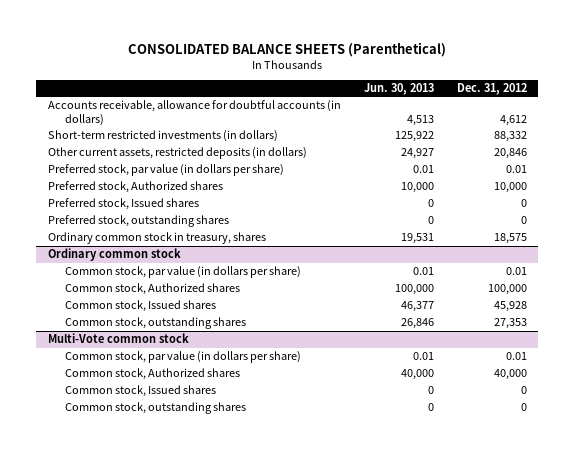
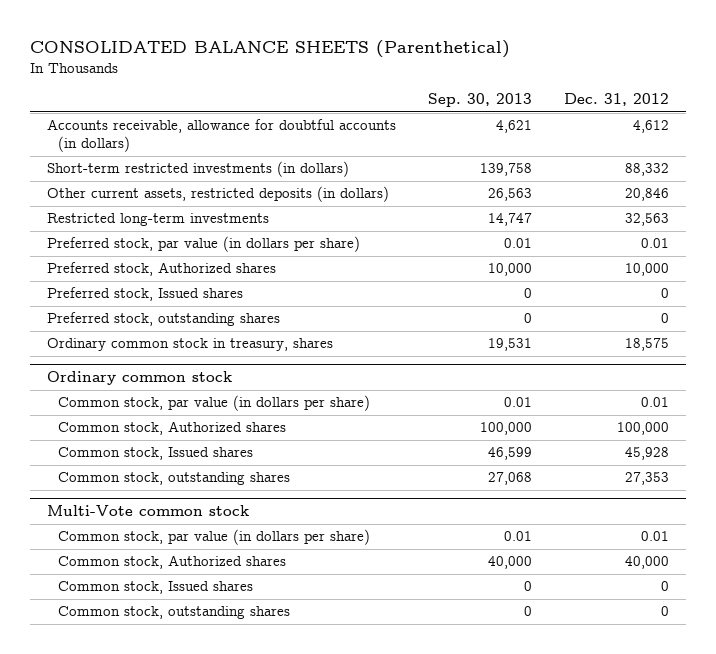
[363,83,434,96] Jun. 30, 2013 -> none
none -> [428,93,533,108] Sep. 30, 2013
none -> [46,213,269,227] Restricted long-term investments

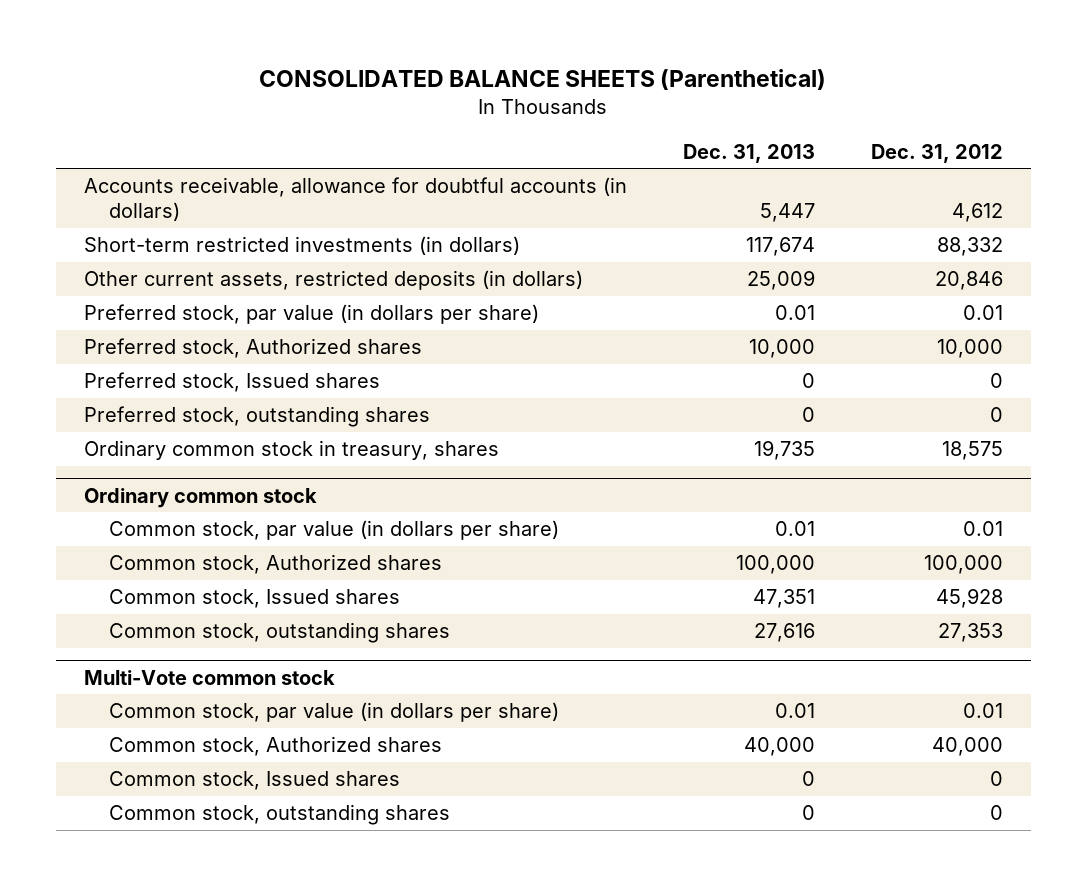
[428,93,533,108] Sep. 30, 2013 -> none
none -> [682,143,815,163] Dec. 31, 2013
[46,213,269,227] Restricted long-term investments -> none

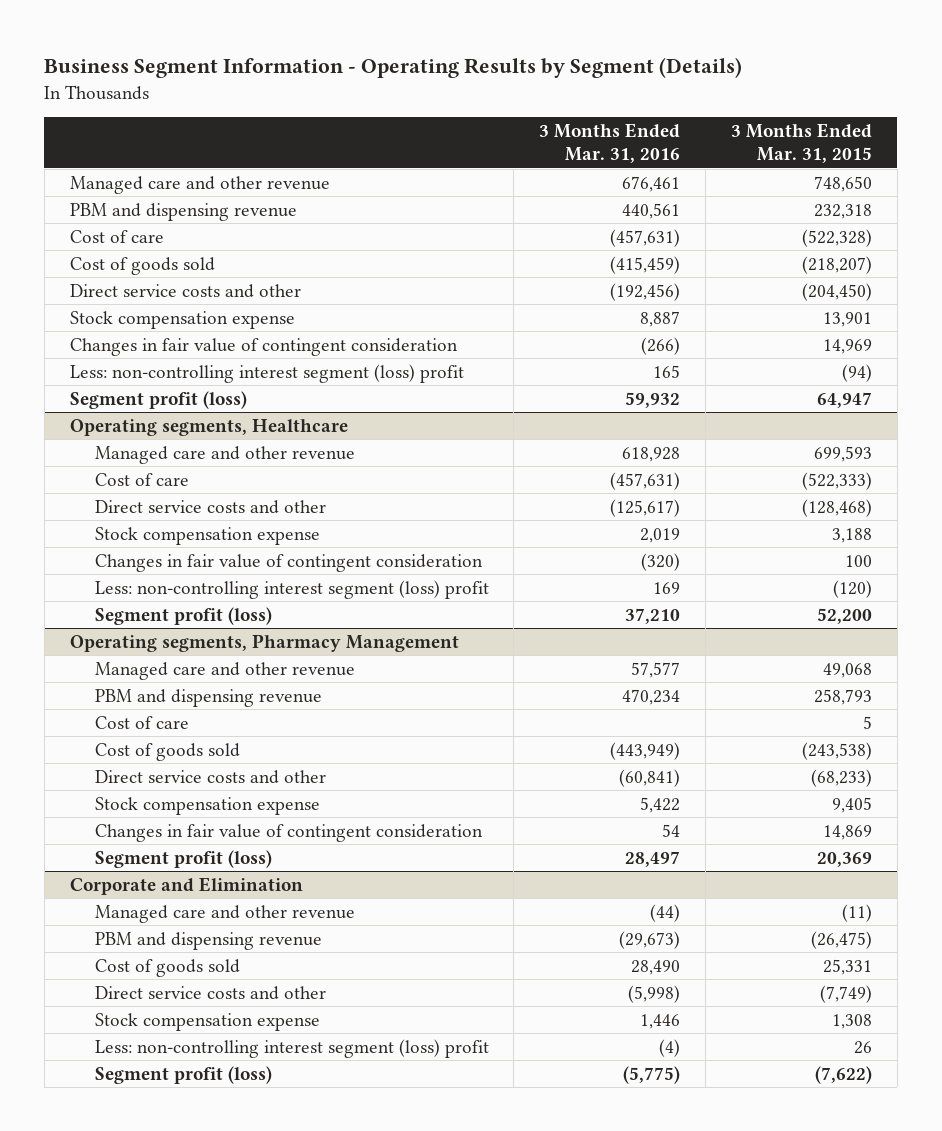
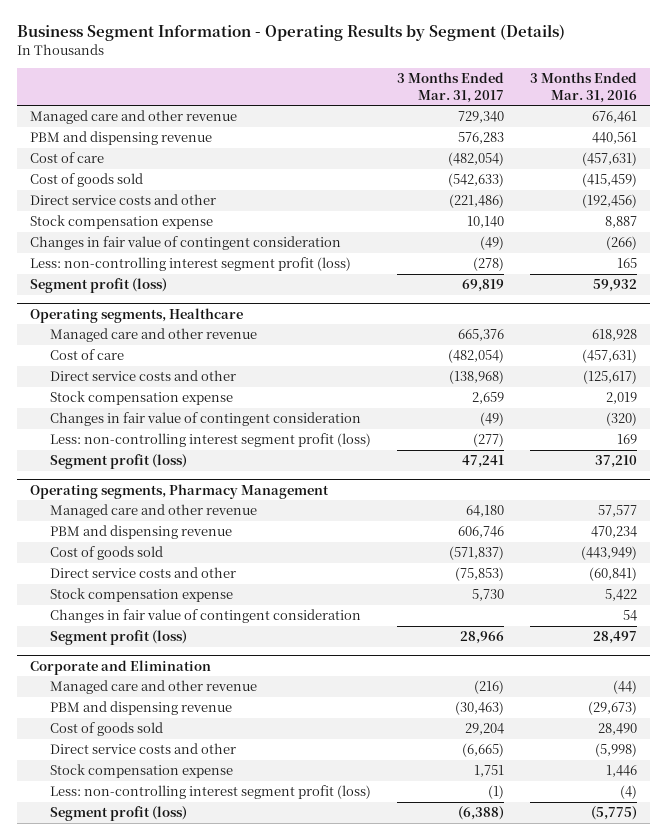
[730,123,872,163] 3 Months Ended Mar. 31, 2015 -> none
none -> [397,71,505,103] 3 Months Ended Mar. 31, 2017
[69,363,464,383] Less: non-controlling interest segment (loss) profit -> [30,257,352,272] Less: non-controlling interest segment profit (loss)
[94,579,489,599] Less: non-controlling interest segment (loss) profit -> [50,433,372,448] Less: non-controlling interest segment profit (loss)
[94,715,189,729] Cost of care -> none
[94,1038,489,1058] Less: non-controlling interest segment (loss) profit -> [50,785,372,800] Less: non-controlling interest segment profit (loss)

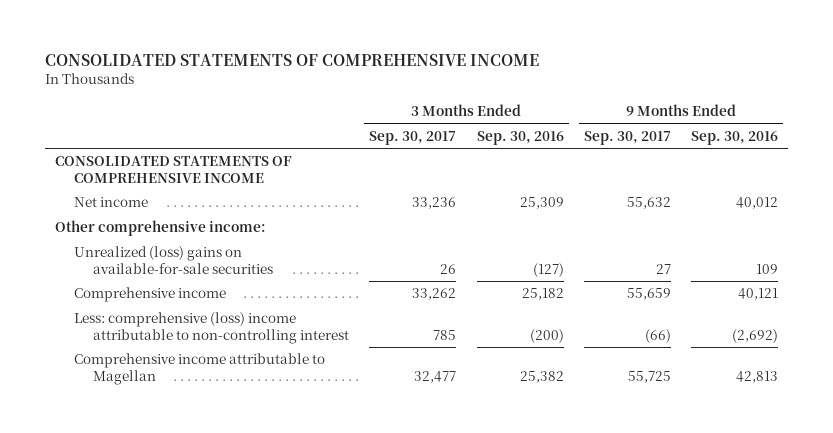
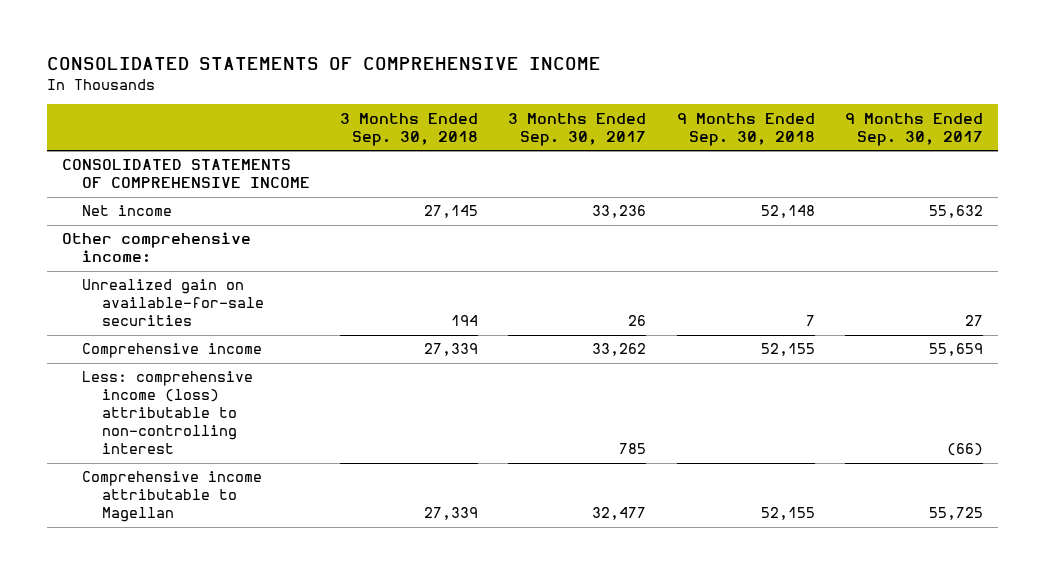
[476,130,564,145] Sep. 30, 2016 -> none
[690,130,778,145] Sep. 30, 2016 -> none
none -> [340,112,479,146] 3 Months Ended Sep. 30, 2018
none -> [676,112,815,146] 9 Months Ended Sep. 30, 2018
[74,246,274,274] Unrealized (loss) gains on available-for-sale securities -> [82,279,264,327] Unrealized gain on available-for-sale securities
[74,312,350,344] Less: comprehensive (loss) income attributable to non-controlling interest -> [82,371,254,455] Less: comprehensive income (loss) attributable to non-controlling interest

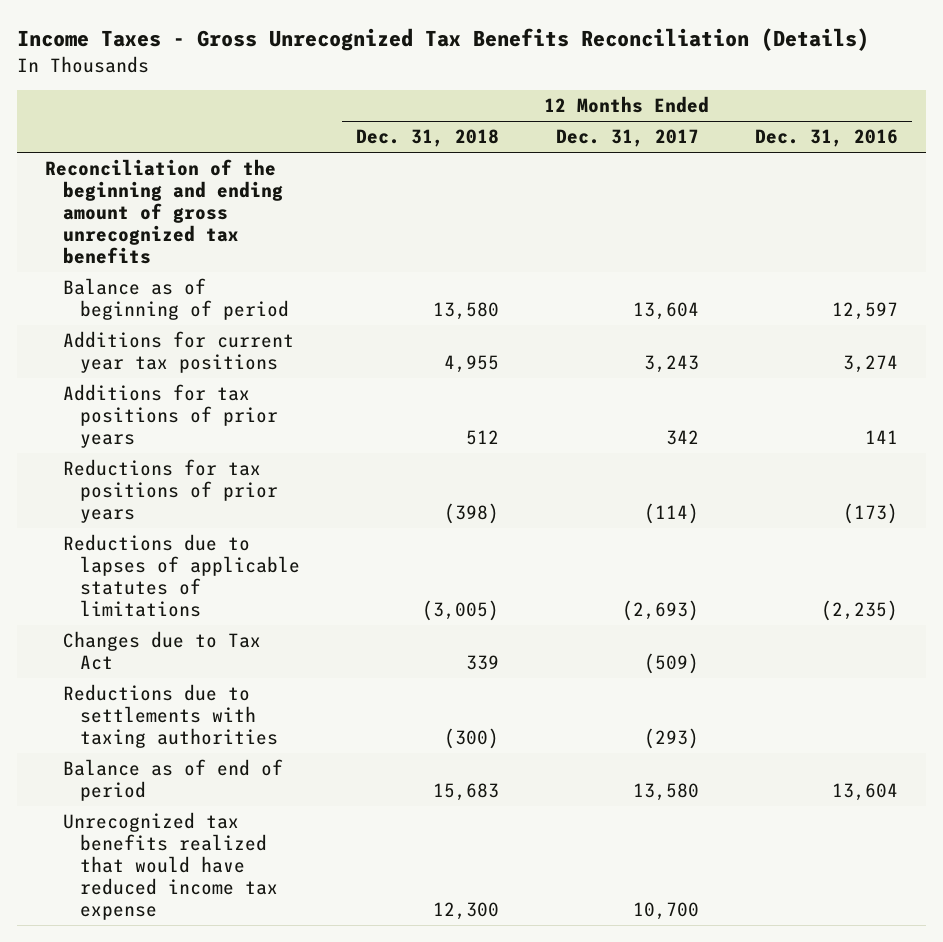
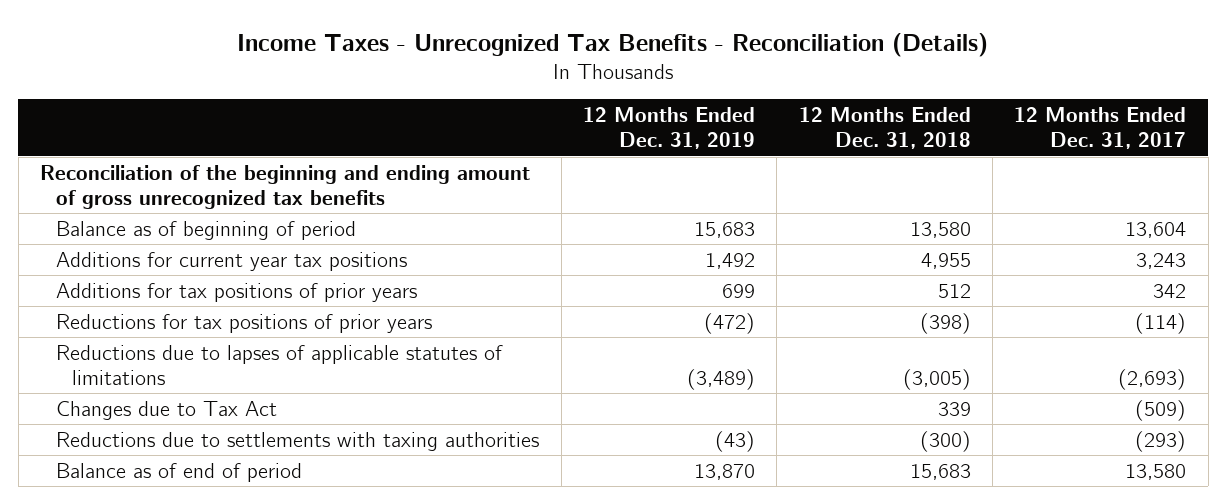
[17,28,870,52] Income Taxes - Gross Unrecognized Tax Benefits Reconciliation (Details) -> [237,32,989,57] Income Taxes - Unrecognized Tax Benefits - Reconciliation (Details)
[754,129,898,148] Dec. 31, 2016 -> none
none -> [583,107,756,150] 12 Months Ended Dec. 31, 2019
[62,812,279,921] Unrecognized tax benefits realized that would have reduced income tax expense -> none

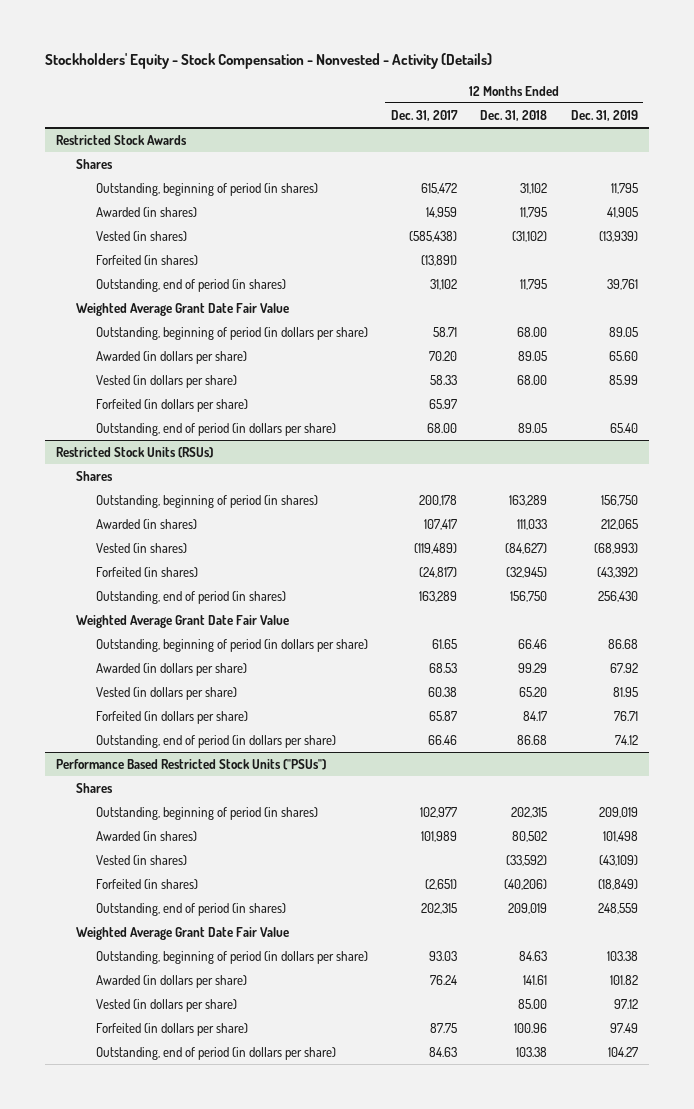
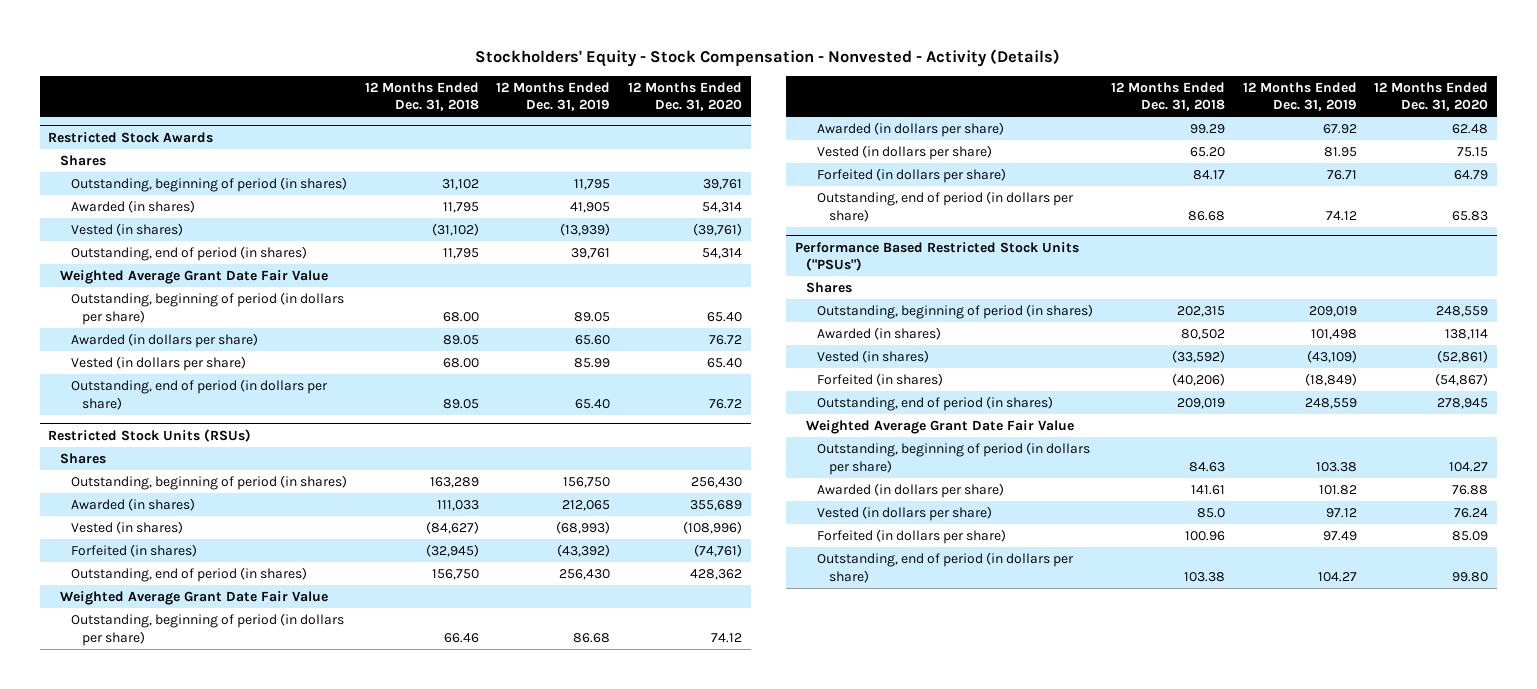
[391,109,459,121] Dec. 31, 2017 -> none
none -> [627,81,742,112] 12 Months Ended Dec. 31, 2020
[96,254,199,265] Forfeited (in shares) -> none
[96,398,249,412] Forfeited (in dollars per share) -> none
[518,998,548,1009] 85.00 -> [1196,507,1225,518] 85.0

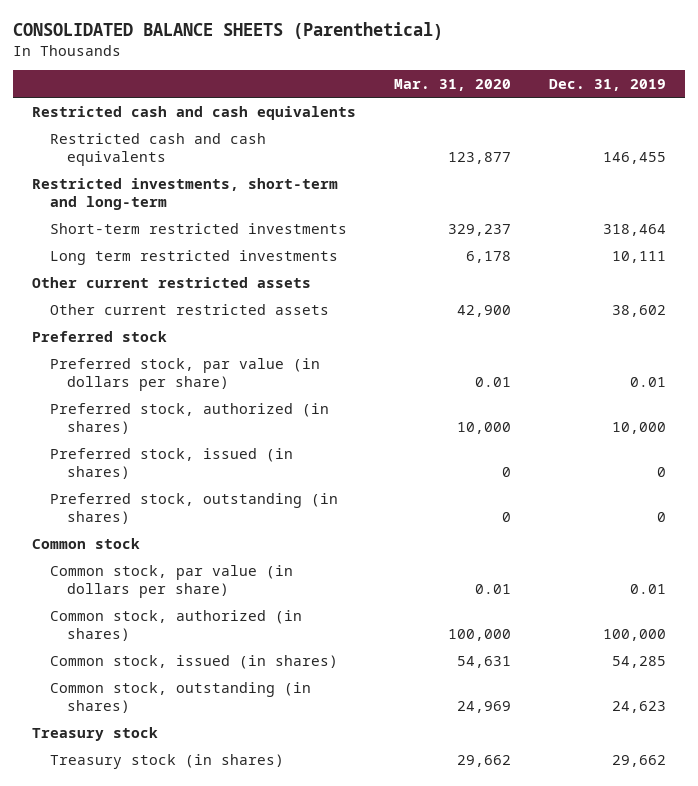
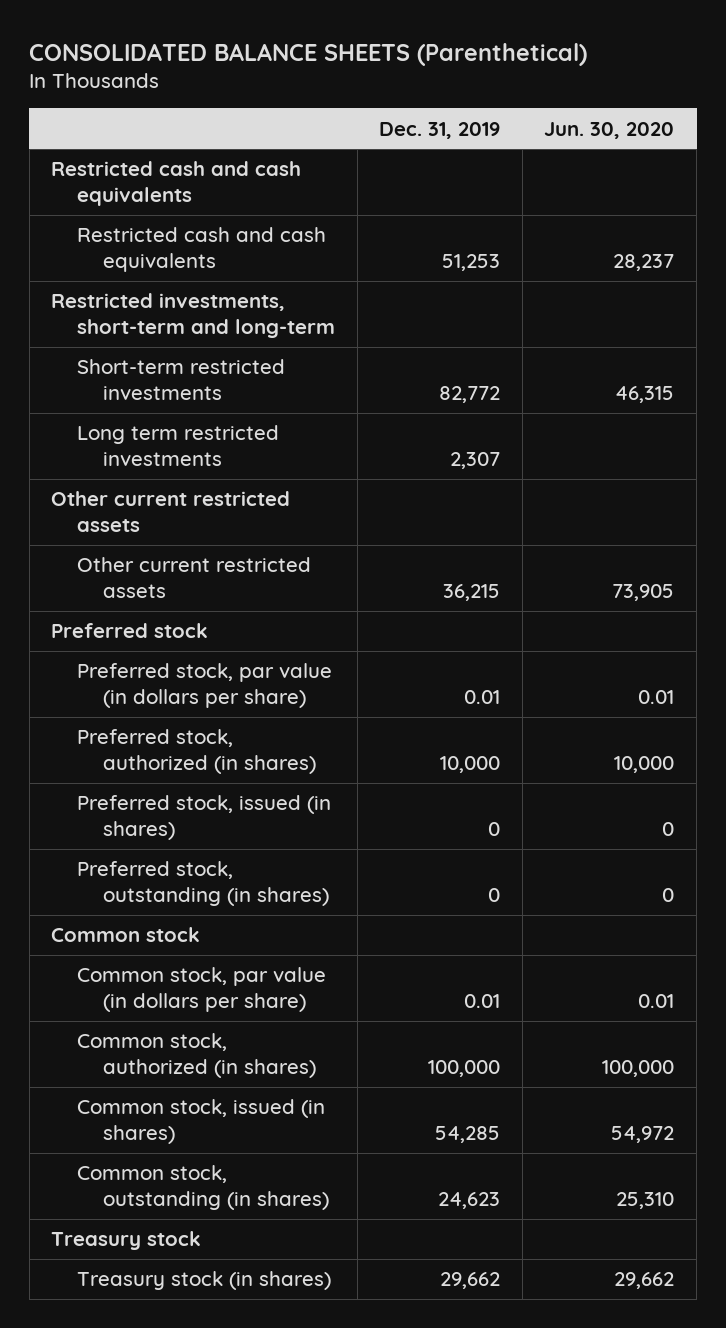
[394,79,512,92] Mar. 31, 2020 -> none
none -> [544,121,675,139] Jun. 30, 2020
[602,151,666,164] 146,455 -> [442,254,501,272] 51,253
[602,223,666,236] 318,464 -> [439,386,501,404] 82,772
[611,250,666,263] 10,111 -> [450,452,501,470] 2,307
[611,304,666,317] 38,602 -> [443,584,501,602] 36,215

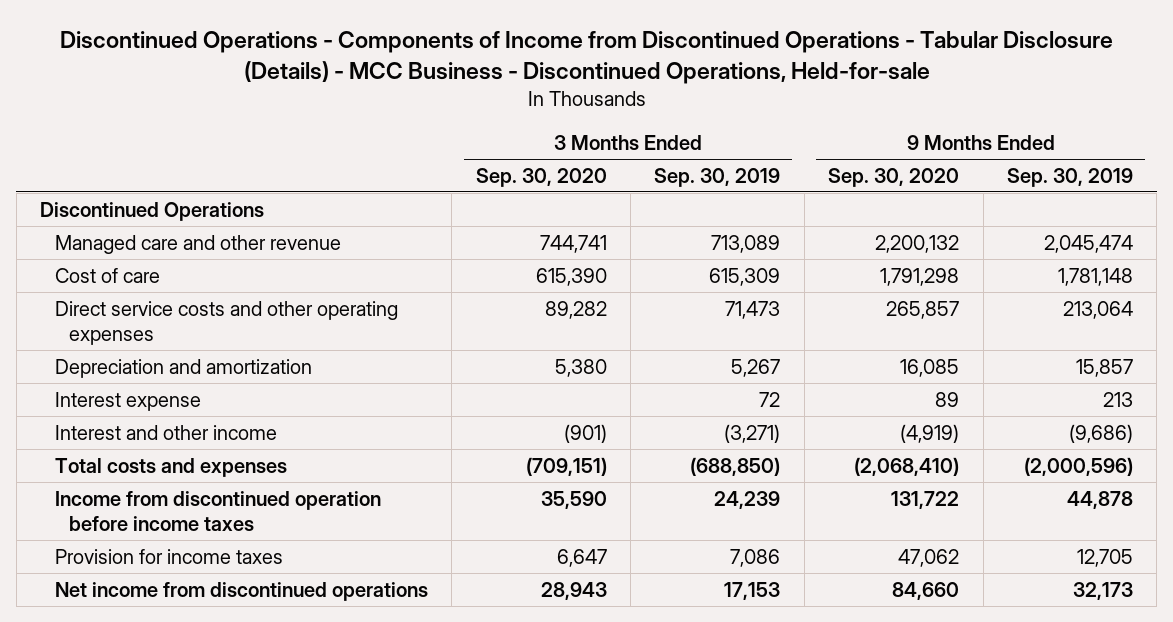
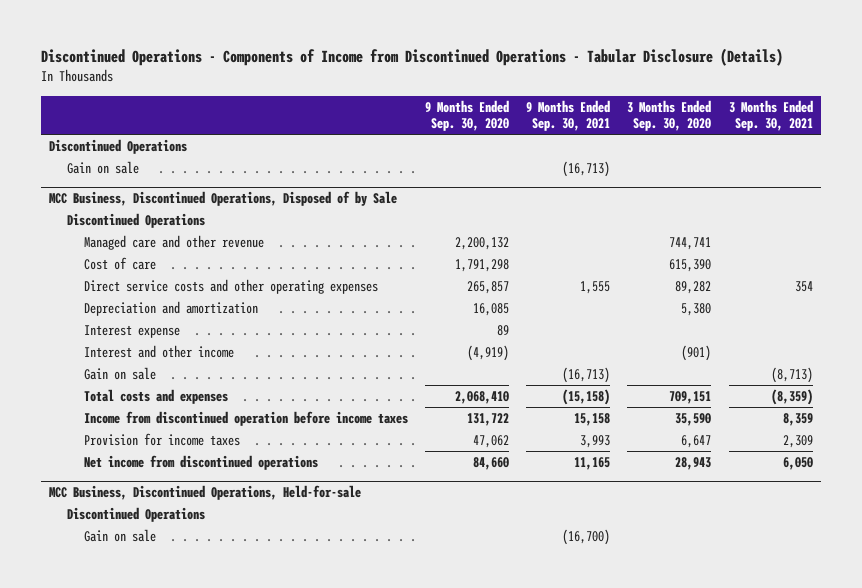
[59,30,1113,85] Discontinued Operations - Components of Income from Discontinued Operations - Tabular Disclosure (Details) - MCC Business - Discontinued Operations, Held-for-sale -> [40,48,783,67] Discontinued Operations - Components of Income from Discontinued Operations - Tabular Disclosure (Details)
[654,167,781,187] Sep. 30, 2019 -> none
[1006,167,1133,187] Sep. 30, 2019 -> none
none -> [526,99,611,132] 9 Months Ended Sep. 30, 2021
none -> [728,99,813,132] 3 Months Ended Sep. 30, 2021
none -> [66,160,139,174] Gain on sale
none -> [49,191,398,207] MCC Business, Discontinued Operations, Disposed of by Sale
none -> [66,212,205,228] Discontinued Operations
none -> [83,366,156,380] Gain on sale
[525,456,607,476] (709,151) -> [669,390,712,404] 709,151
[854,456,960,476] (2,068,410) -> [455,390,510,404] 2,068,410
none -> [49,485,362,501] MCC Business, Discontinued Operations, Held-for-sale
none -> [66,506,205,522] Discontinued Operations
none -> [83,528,156,542] Gain on sale

